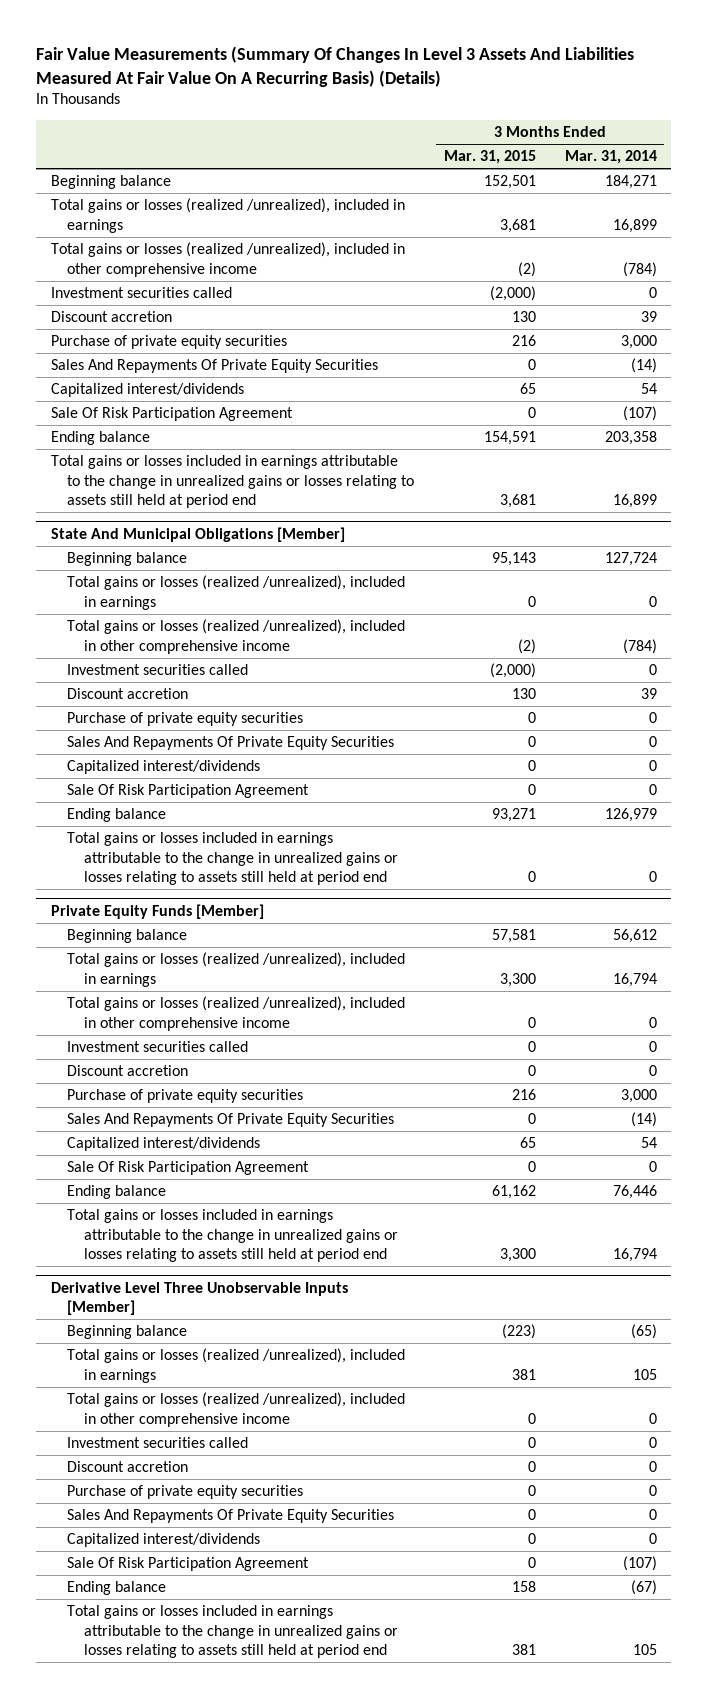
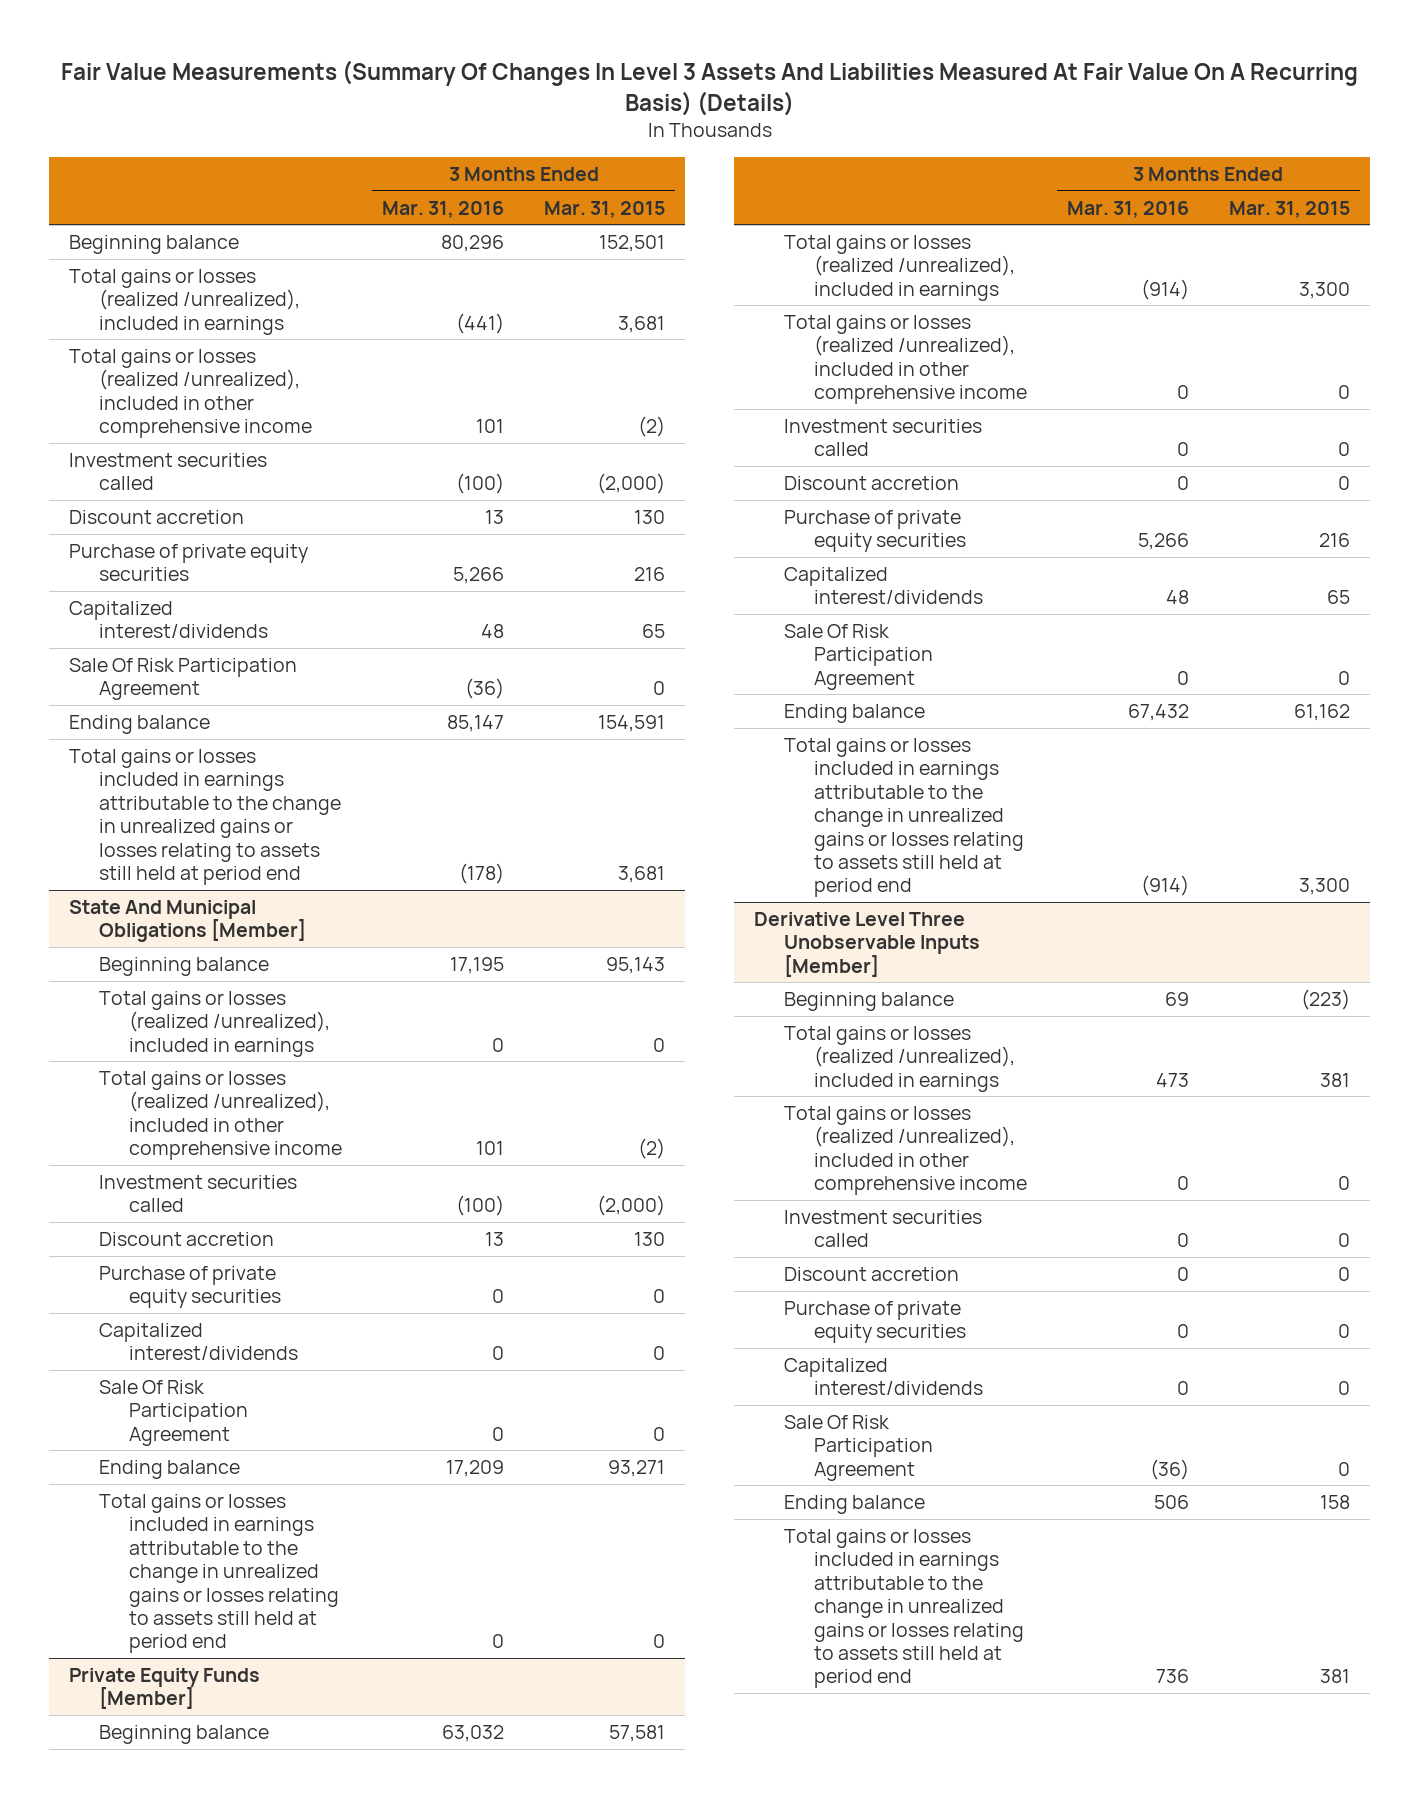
[564,150,657,165] Mar. 31, 2014 -> none
none -> [382,200,505,218] Mar. 31, 2016
[50,359,378,374] Sales And Repayments Of Private Equity Securities -> none
[67,736,395,751] Sales And Repayments Of Private Equity Securities -> none
[67,1113,395,1128] Sales And Repayments Of Private Equity Securities -> none
[67,1509,395,1524] Sales And Repayments Of Private Equity Securities -> none

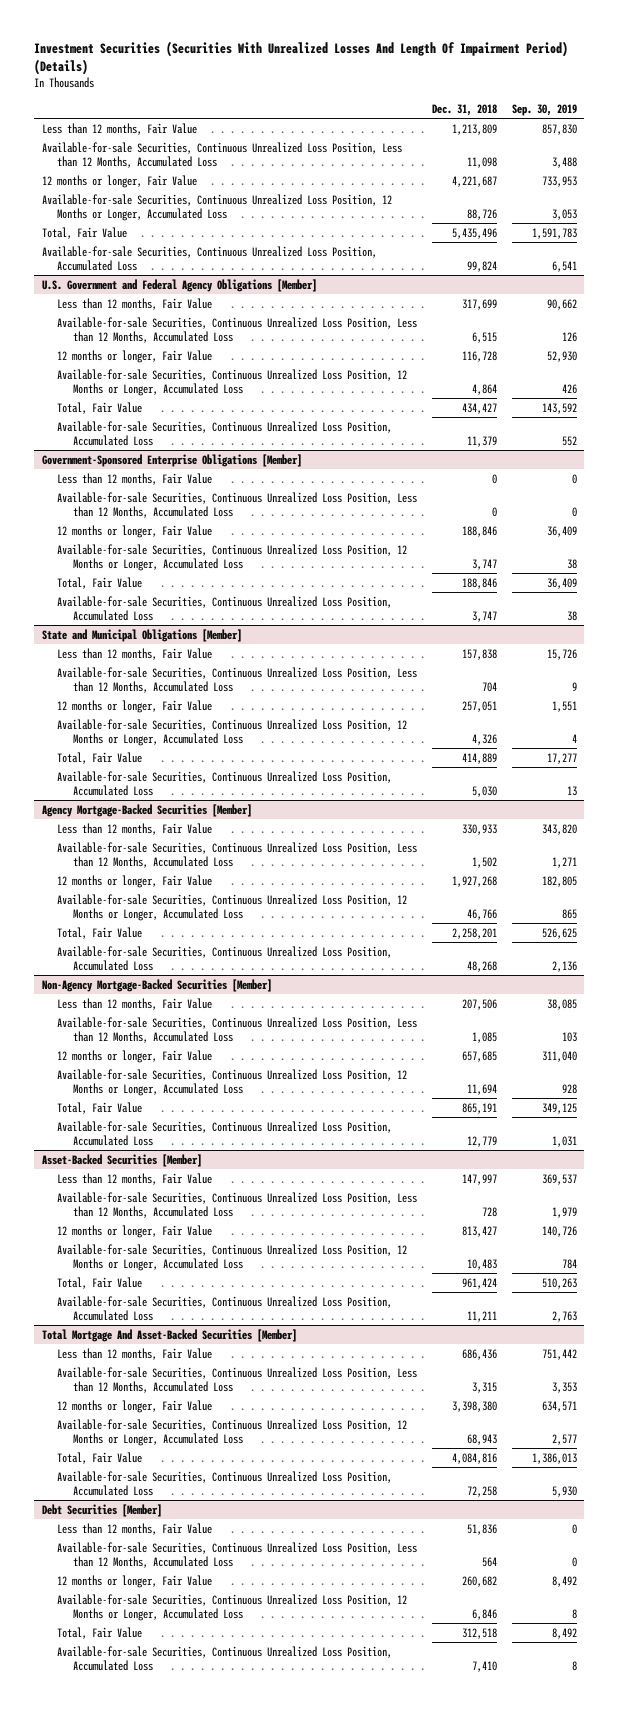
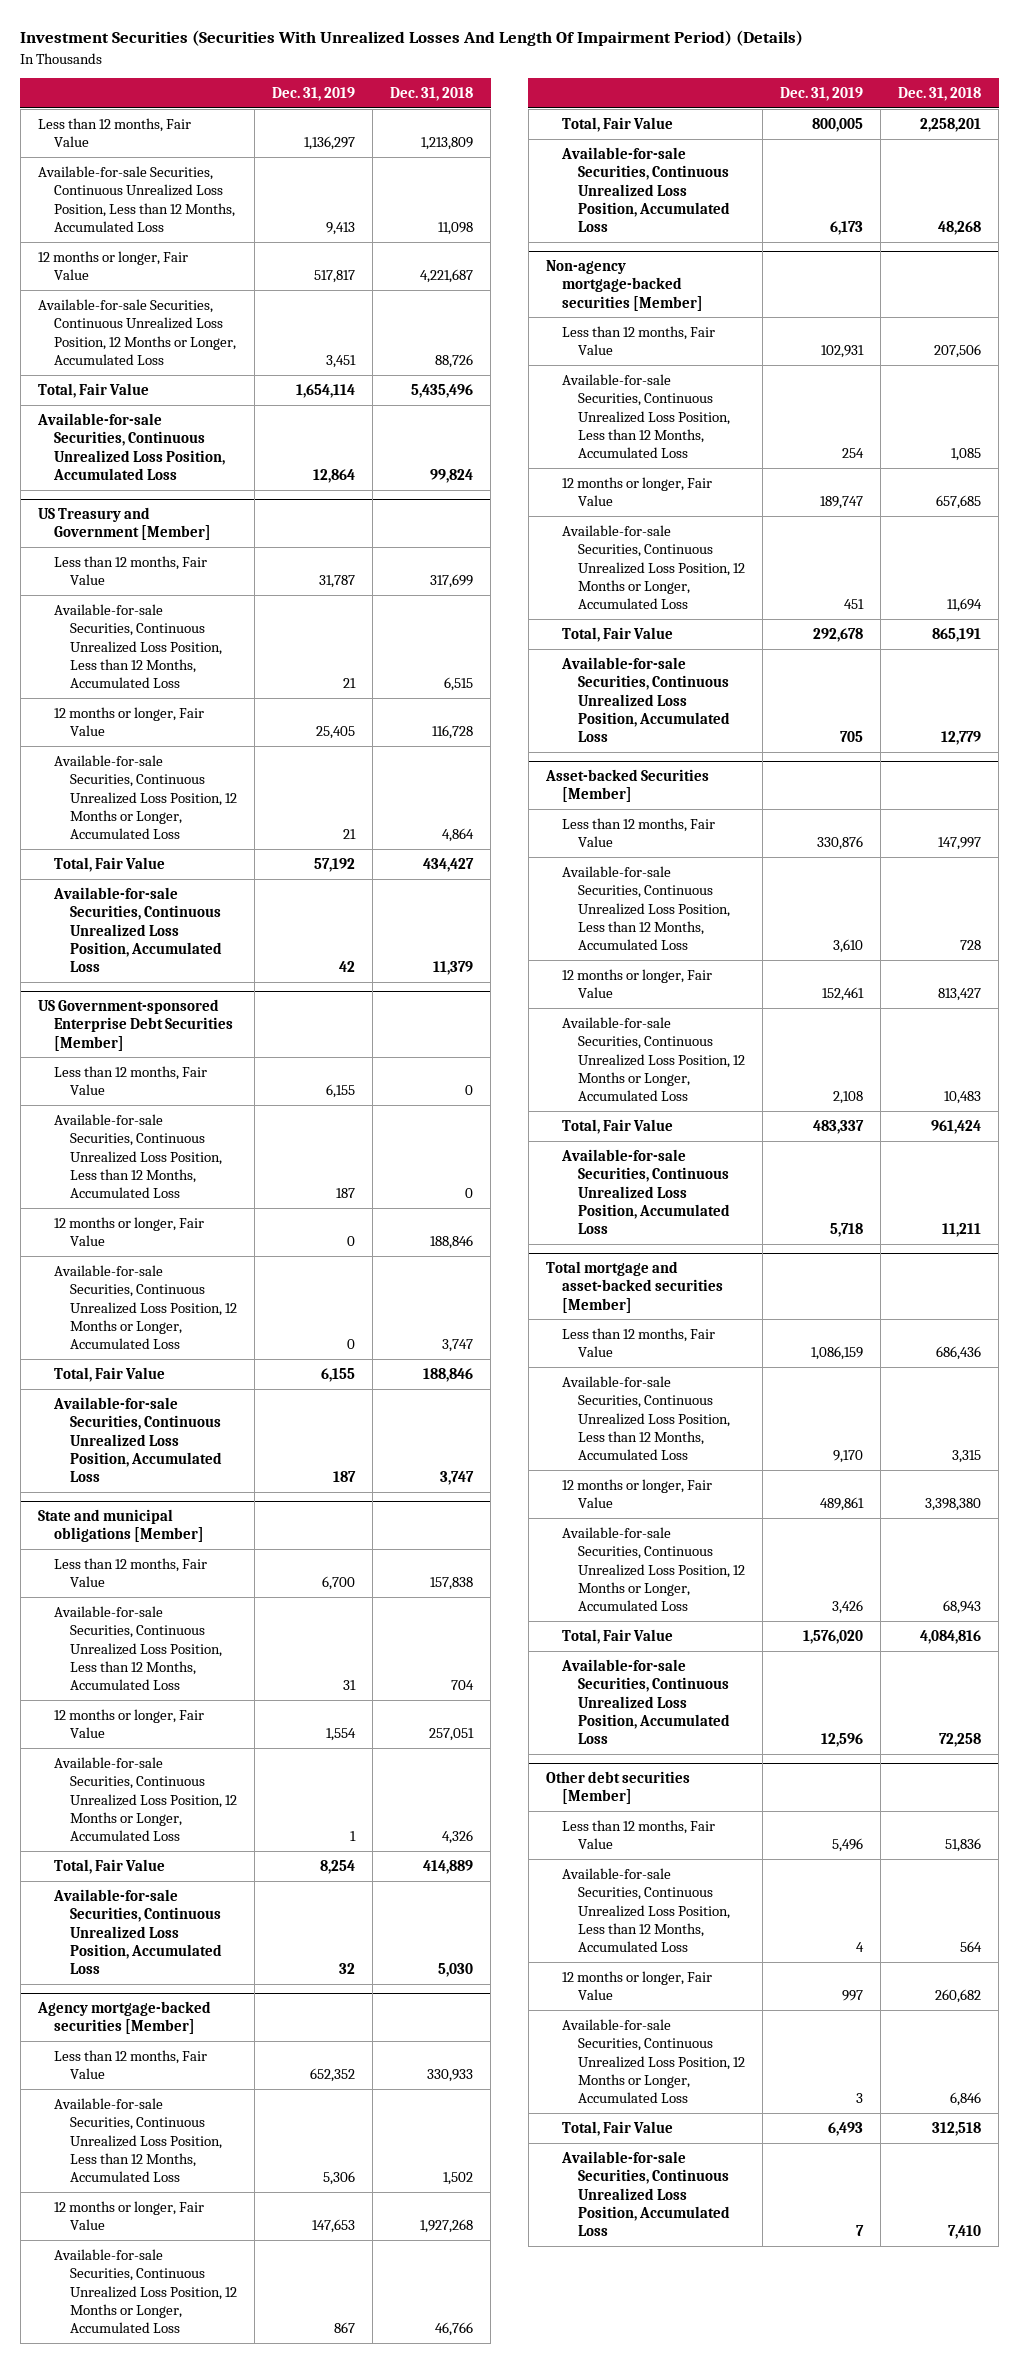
[512,103,578,116] Sep. 30, 2019 -> none
none -> [272,87,356,102] Dec. 31, 2019
[41,278,317,292] U.S. Government and Federal Agency Obligations [Member] -> [37,507,211,541] US Treasury and Government [Member]
[41,453,302,467] Government-Sponsored Enterprise Obligations [Member] -> [37,999,233,1051] US Government-sponsored Enterprise Debt Securities [Member]
[41,628,242,642] State and Municipal Obligations [Member] -> [37,1509,204,1543] State and municipal obligations [Member]
[41,803,252,817] Agency Mortgage-Backed Securities [Member] -> [36,2001,211,2035] Agency mortgage-backed securities [Member]
[41,978,272,992] Non-Agency Mortgage-Backed Securities [Member] -> [545,260,703,311] Non-agency mortgage-backed securities [Member]
[41,1153,202,1167] Asset-Backed Securities [Member] -> [544,769,709,803] Asset-backed Securities [Member]
[41,1328,297,1342] Total Mortgage And Asset-Backed Securities [Member] -> [545,1261,723,1313] Total mortgage and asset-backed securities [Member]
[41,1503,162,1517] Debt Securities [Member] -> [545,1771,690,1805] Other debt securities [Member]

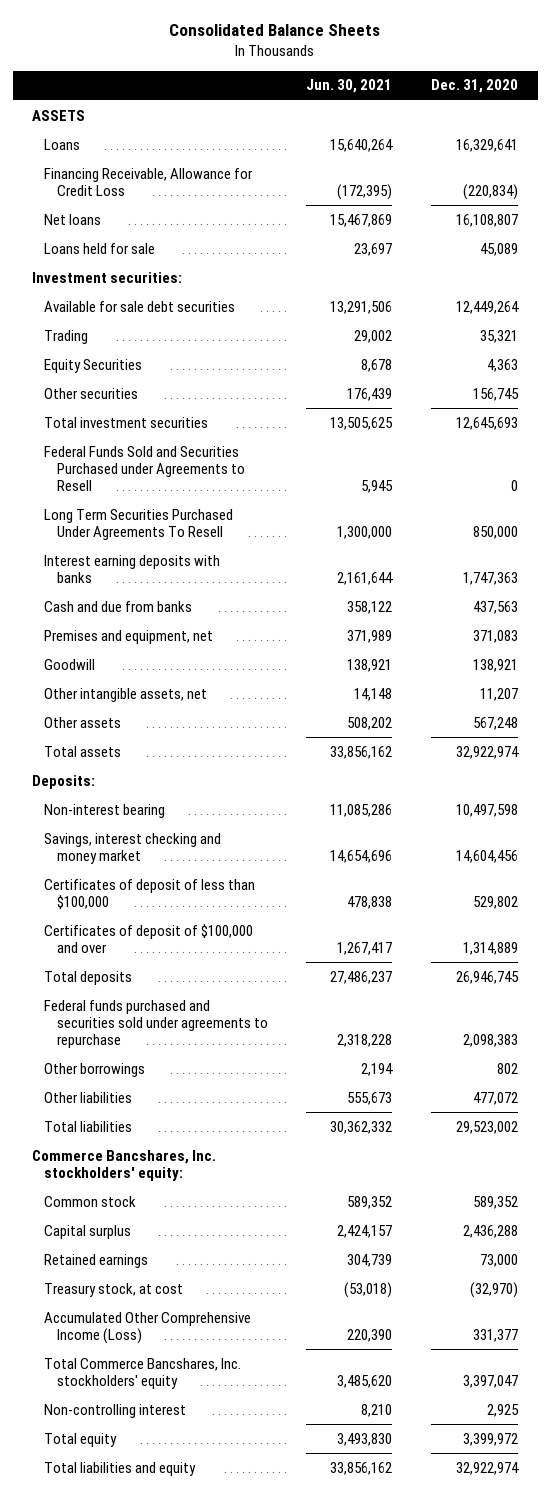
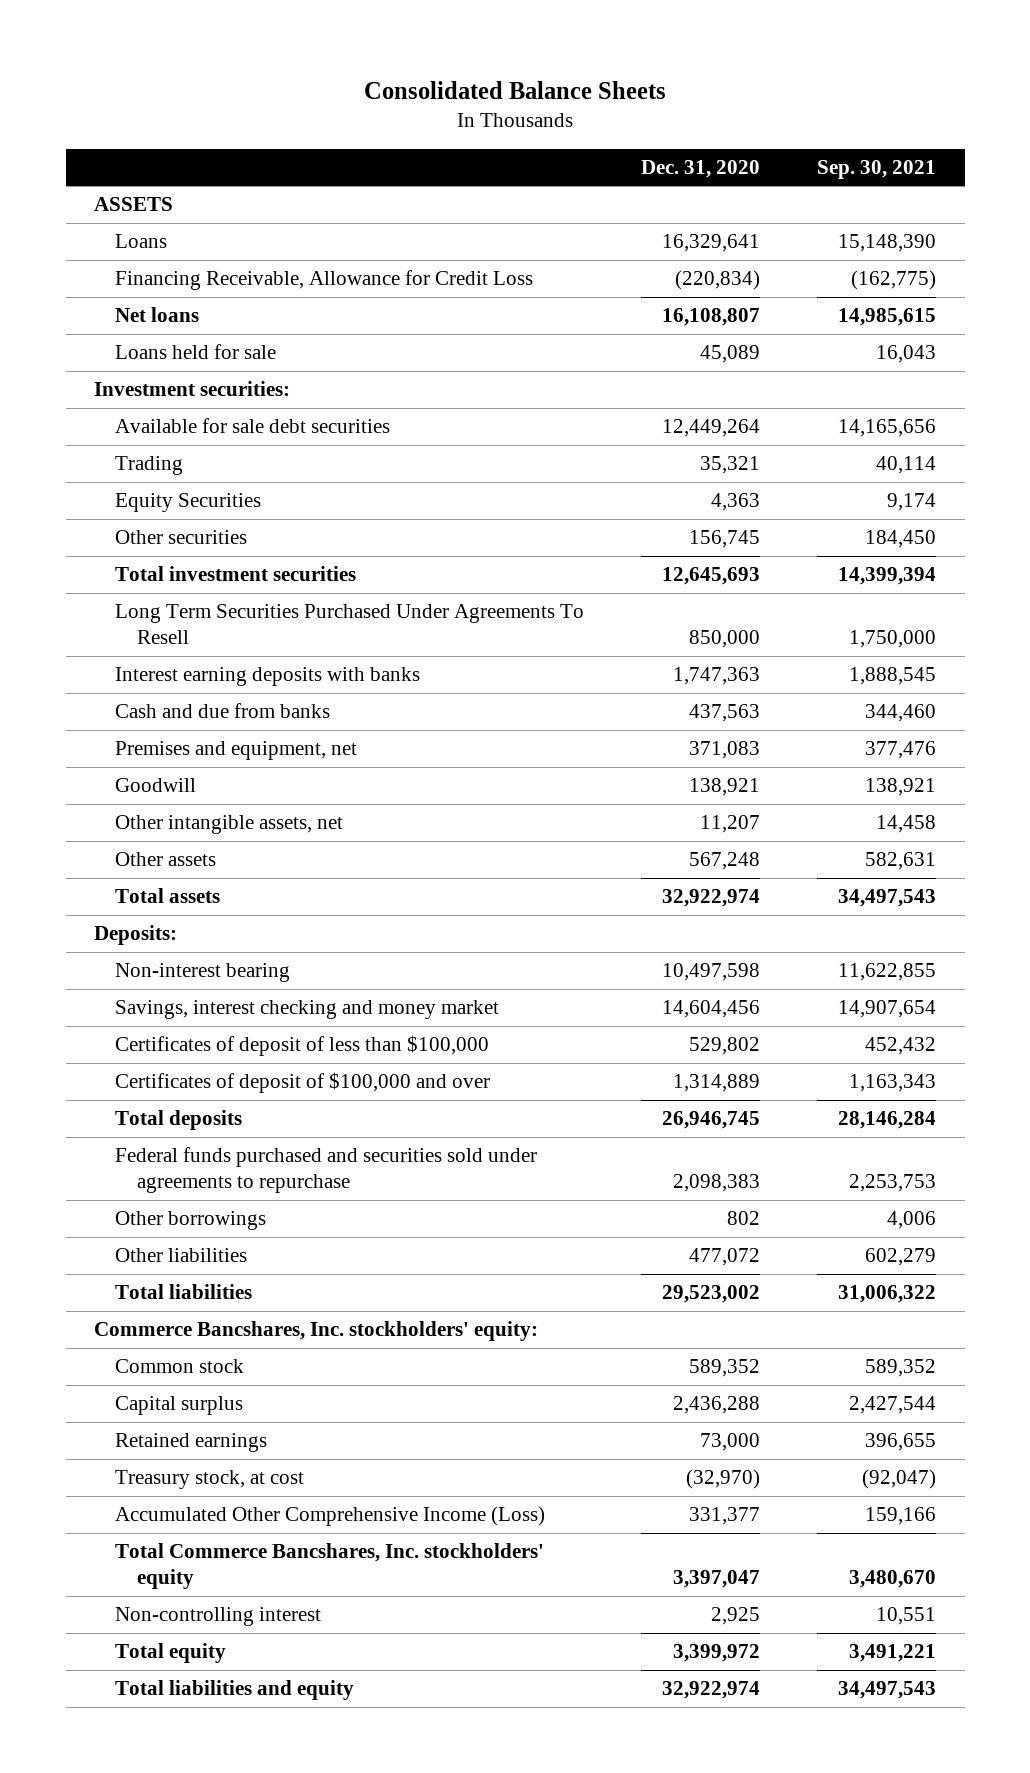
[306,79,393,94] Jun. 30, 2021 -> none
none -> [817,159,937,179] Sep. 30, 2021
[44,445,245,492] Federal Funds Sold and Securities Purchased under Agreements to Resell -> none

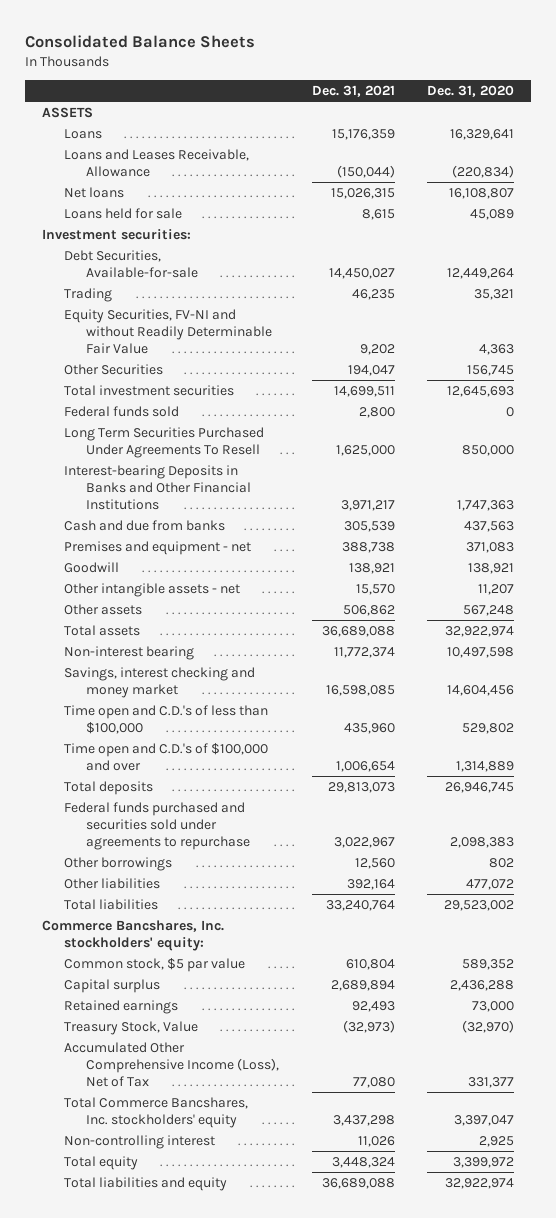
[817,159,937,179] Sep. 30, 2021 -> none
none -> [311,85,395,98] Dec. 31, 2021
[115,270,534,291] Financing Receivable, Allowance for Credit Loss -> [63,148,249,178] Loans and Leases Receivable, Allowance
[115,418,391,434] Available for sale debt securities -> [63,249,198,279] Debt Securities, Available-for-sale
[115,493,262,513] Equity Securities -> [63,308,272,355] Equity Securities, FV-NI and without Readily Determinable Fair Value
[115,530,248,545] Other securities -> [63,363,163,375] Other Securities
none -> [63,405,179,417] Federal funds sold
[115,667,421,687] Interest earning deposits with banks -> [63,464,251,511] Interest-bearing Deposits in Banks and Other Financial Institutions
[115,741,358,761] Premises and equipment, net -> [63,540,251,555] Premises and equipment - net
[115,815,344,835] Other intangible assets, net -> [63,582,240,597] Other intangible assets - net
[94,925,178,946] Deposits: -> none
[115,1035,490,1057] Certificates of deposit of less than $100,000 -> [63,704,268,735] Time open and C.D.'s of less than $100,000
[115,1072,491,1094] Certificates of deposit of $100,000 and over -> [63,742,268,772] Time open and C.D.'s of $100,000 and over
[115,1359,245,1374] Common stock -> [63,957,245,972] Common stock, $5 par value
[115,1470,305,1490] Treasury stock, at cost -> [63,1020,198,1035] Treasury Stock, Value
[115,1506,546,1527] Accumulated Other Comprehensive Income (Loss) -> [63,1041,279,1088] Accumulated Other Comprehensive Income (Loss), Net of Tax

